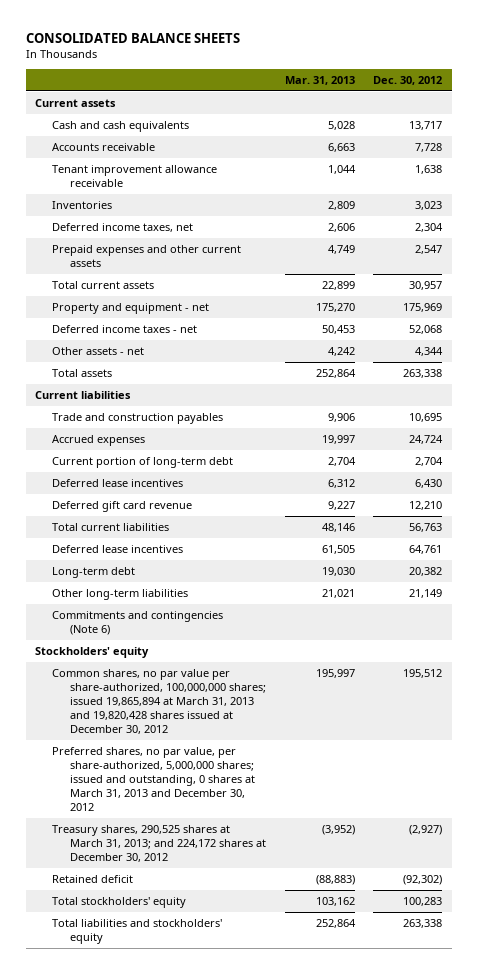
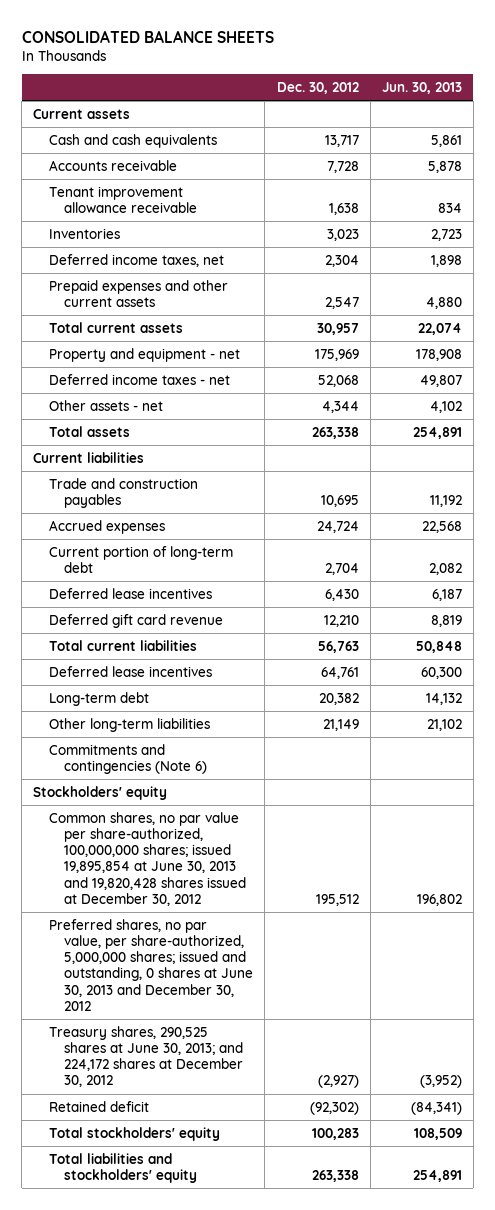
[284,75,355,85] Mar. 31, 2013 -> none
none -> [381,82,462,95] Jun. 30, 2013
[52,668,266,735] Common shares, no par value per share-authorized, 100,000,000 shares; issued 19,865,894 at March 31, 2013 and 19,820,428 shares issued at December 30, 2012 -> [48,811,247,906] Common shares, no par value per share-authorized, 100,000,000 shares; issued 19,895,854 at June 30, 2013 and 19,820,428 shares issued at December 30, 2012
[52,746,255,812] Preferred shares, no par value, per share-authorized, 5,000,000 shares; issued and outstanding, 0 shares at March 31, 2013 and December 30, 2012 -> [48,918,254,1011] Preferred shares, no par value, per share-authorized, 5,000,000 shares; issued and outstanding, 0 shares at June 30, 2013 and December 30, 2012
[52,824,266,862] Treasury shares, 290,525 shares at March 31, 2013; and 224,172 shares at December 30, 2012 -> [48,1025,244,1088] Treasury shares, 290,525 shares at June 30, 2013; and 224,172 shares at December 30, 2012

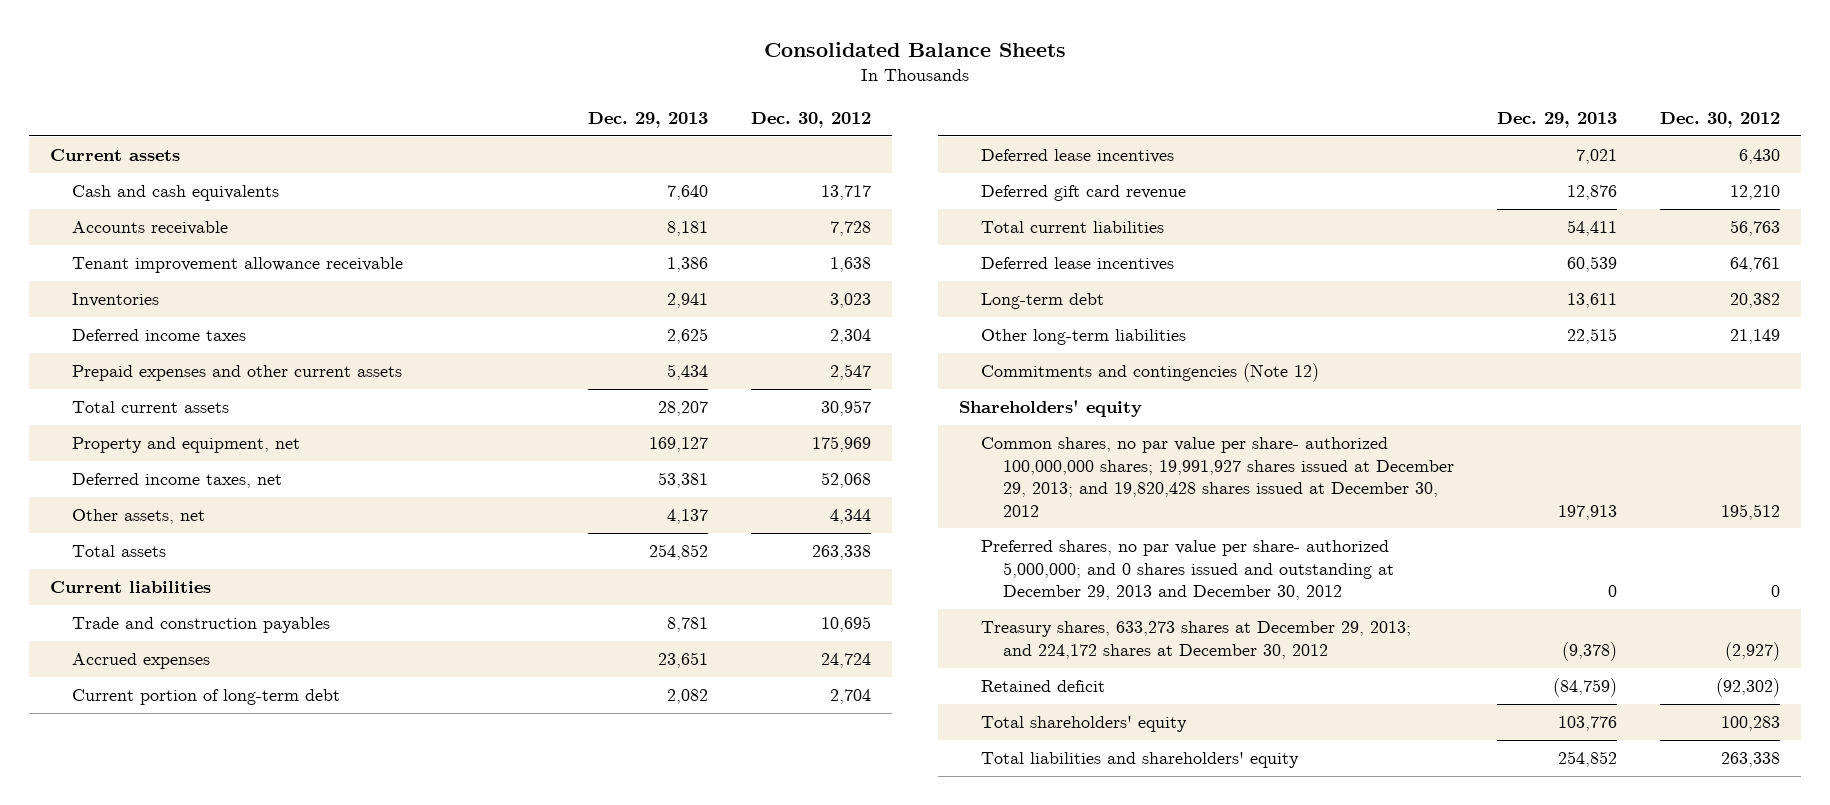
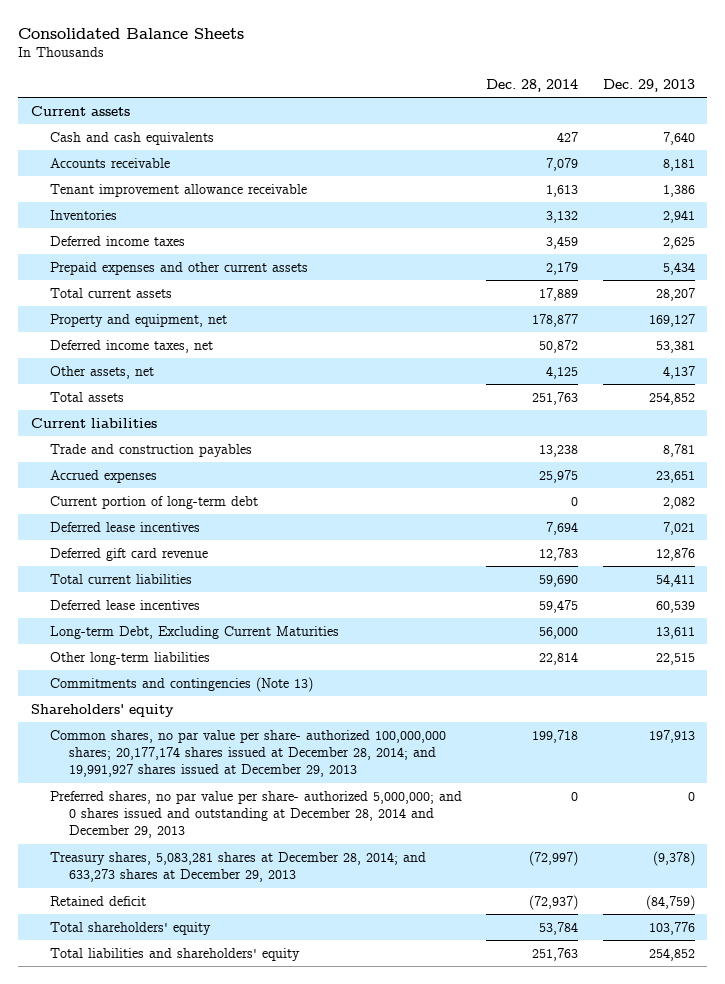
[750,112,871,129] Dec. 30, 2012 -> none
none -> [486,78,579,92] Dec. 28, 2014
[981,293,1105,310] Long-term debt -> [50,625,340,639] Long-term Debt, Excluding Current Maturities
[981,363,1320,383] Commitments and contingencies (Note 12) -> [50,676,314,692] Commitments and contingencies (Note 13)
[981,437,1454,517] Common shares, no par value per share- authorized 100,000,000 shares; 19,991,927 shares issued at December 29, 2013; and 19,820,428 shares issued at December 30, 2012 -> [50,729,447,778] Common shares, no par value per share- authorized 100,000,000 shares; 20,177,174 shares issued at December 28, 2014; and 19,991,927 shares issued at December 29, 2013
[981,540,1394,601] Preferred shares, no par value per share- authorized 5,000,000; and 0 shares issued and outstanding at December 29, 2013 and December 30, 2012 -> [50,790,463,839] Preferred shares, no par value per share- authorized 5,000,000; and 0 shares issued and outstanding at December 28, 2014 and December 29, 2013
[981,621,1412,659] Treasury shares, 633,273 shares at December 29, 2013; and 224,172 shares at December 30, 2012 -> [50,851,427,883] Treasury shares, 5,083,281 shares at December 28, 2014; and 633,273 shares at December 29, 2013

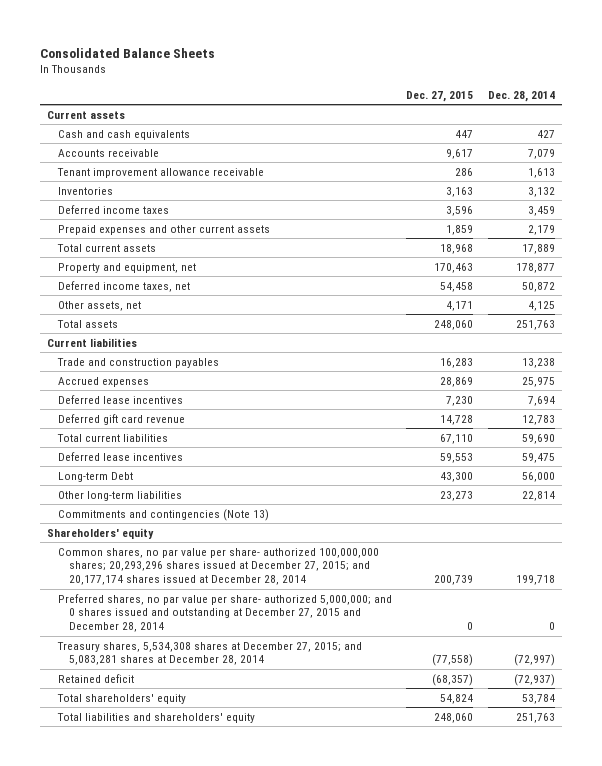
[602,78,695,92] Dec. 29, 2013 -> none
none -> [406,90,474,102] Dec. 27, 2015
[50,495,259,509] Current portion of long-term debt -> none
[50,625,340,639] Long-term Debt, Excluding Current Maturities -> [57,471,133,482] Long-term Debt
[50,729,447,778] Common shares, no par value per share- authorized 100,000,000 shares; 20,177,174 shares issued at December 28, 2014; and 19,991,927 shares issued at December 29, 2013 -> [57,547,379,586] Common shares, no par value per share- authorized 100,000,000 shares; 20,293,296 shares issued at December 27, 2015; and 20,177,174 shares issued at December 28, 2014
[50,790,463,839] Preferred shares, no par value per share- authorized 5,000,000; and 0 shares issued and outstanding at December 28, 2014 and December 29, 2013 -> [57,593,392,633] Preferred shares, no par value per share- authorized 5,000,000; and 0 shares issued and outstanding at December 27, 2015 and December 28, 2014
[50,851,427,883] Treasury shares, 5,083,281 shares at December 28, 2014; and 633,273 shares at December 29, 2013 -> [56,641,362,666] Treasury shares, 5,534,308 shares at December 27, 2015; and 5,083,281 shares at December 28, 2014

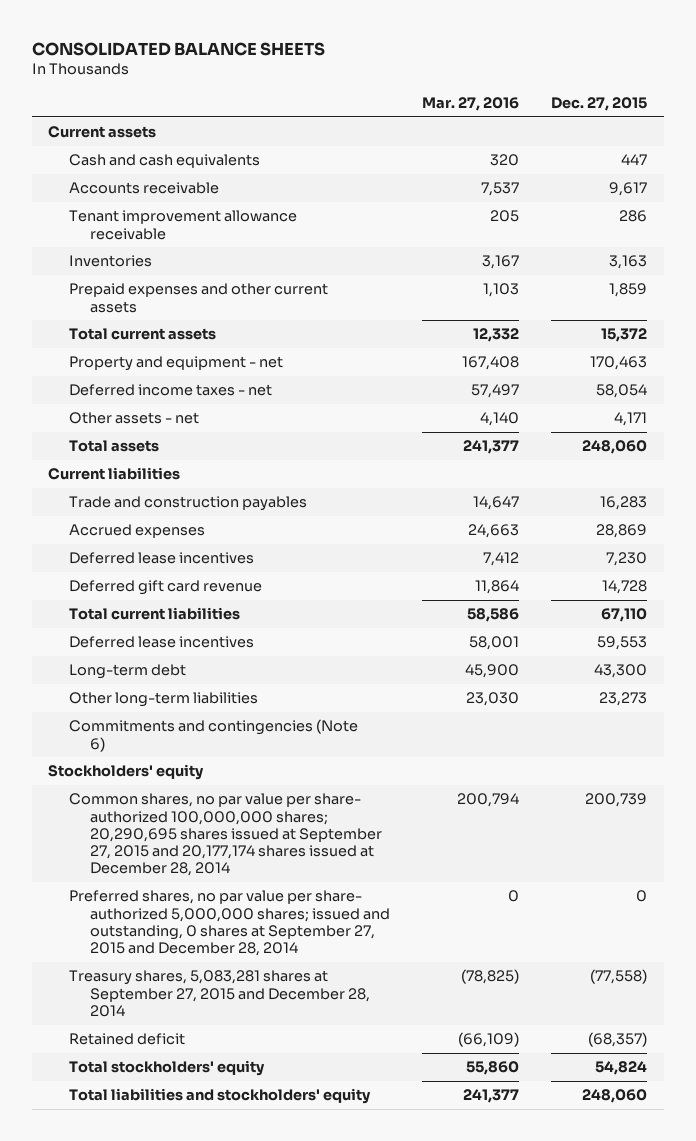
[39,47,215,58] Consolidated Balance Sheets -> [32,41,326,56] CONSOLIDATED BALANCE SHEETS
[487,90,555,102] Dec. 28, 2014 -> none
none -> [421,96,519,111] Mar. 27, 2016
[57,204,169,214] Deferred income taxes -> none
[440,243,474,254] 18,968 -> [601,328,648,343] 15,372
[57,262,196,273] Property and equipment, net -> [69,356,284,372] Property and equipment - net
[57,280,190,292] Deferred income taxes, net -> [69,384,273,397] Deferred income taxes - net
[440,281,474,292] 54,458 -> [596,384,648,399] 58,054
[57,300,141,311] Other assets, net -> [69,412,200,425] Other assets - net
[57,471,133,482] Long-term Debt -> [69,664,187,680] Long-term debt
[57,508,269,521] Commitments and contingencies (Note 13) -> [69,719,359,752] Commitments and contingencies (Note 6)
[46,527,154,539] Shareholders' equity -> [48,764,205,781] Stockholders' equity
[57,547,379,586] Common shares, no par value per share- authorized 100,000,000 shares; 20,293,296 shares issued at December 27, 2015; and 20,177,174 shares issued at December 28, 2014 -> [69,793,382,877] Common shares, no par value per share- authorized 100,000,000 shares; 20,290,695 shares issued at September 27, 2015 and 20,177,174 shares issued at December 28, 2014
[57,593,392,633] Preferred shares, no par value per share- authorized 5,000,000; and 0 shares issued and outstanding at December 27, 2015 and December 28, 2014 -> [69,890,390,957] Preferred shares, no par value per share- authorized 5,000,000 shares; issued and outstanding, 0 shares at September 27, 2015 and December 28, 2014
[56,641,362,666] Treasury shares, 5,534,308 shares at December 27, 2015; and 5,083,281 shares at December 28, 2014 -> [69,970,370,1017] Treasury shares, 5,083,281 shares at September 27, 2015 and December 28, 2014
[56,693,186,704] Total shareholders' equity -> [69,1060,266,1077] Total stockholders' equity
[56,712,255,723] Total liabilities and shareholders' equity -> [69,1088,372,1105] Total liabilities and stockholders' equity

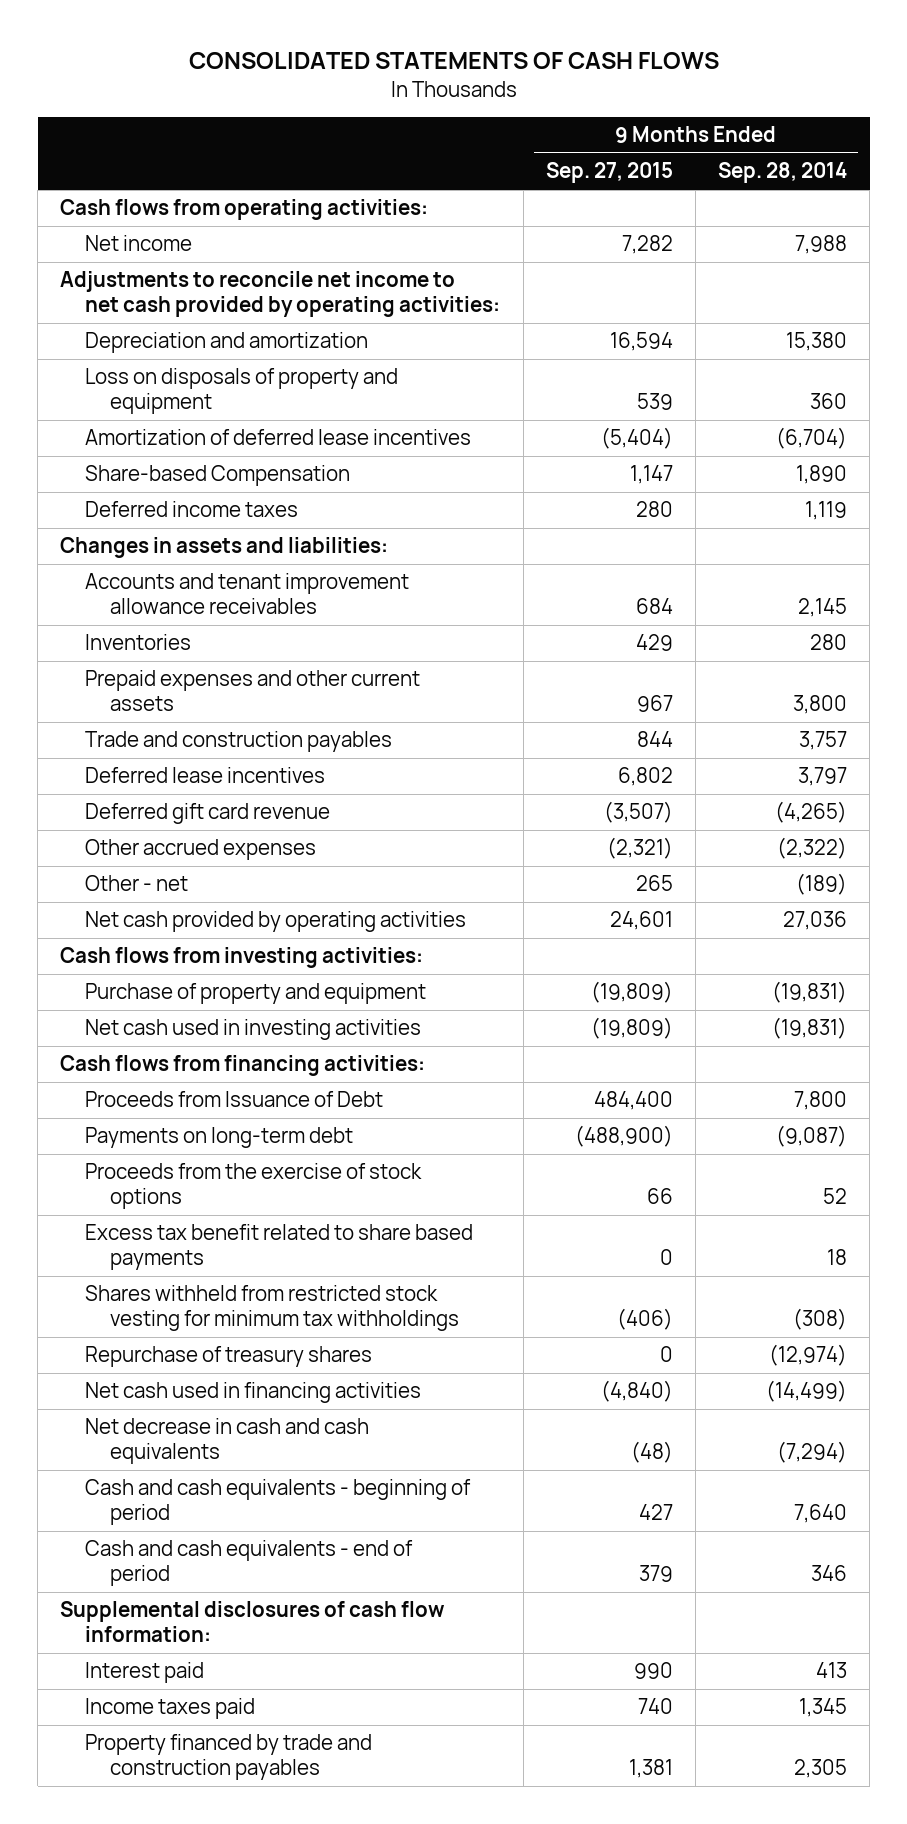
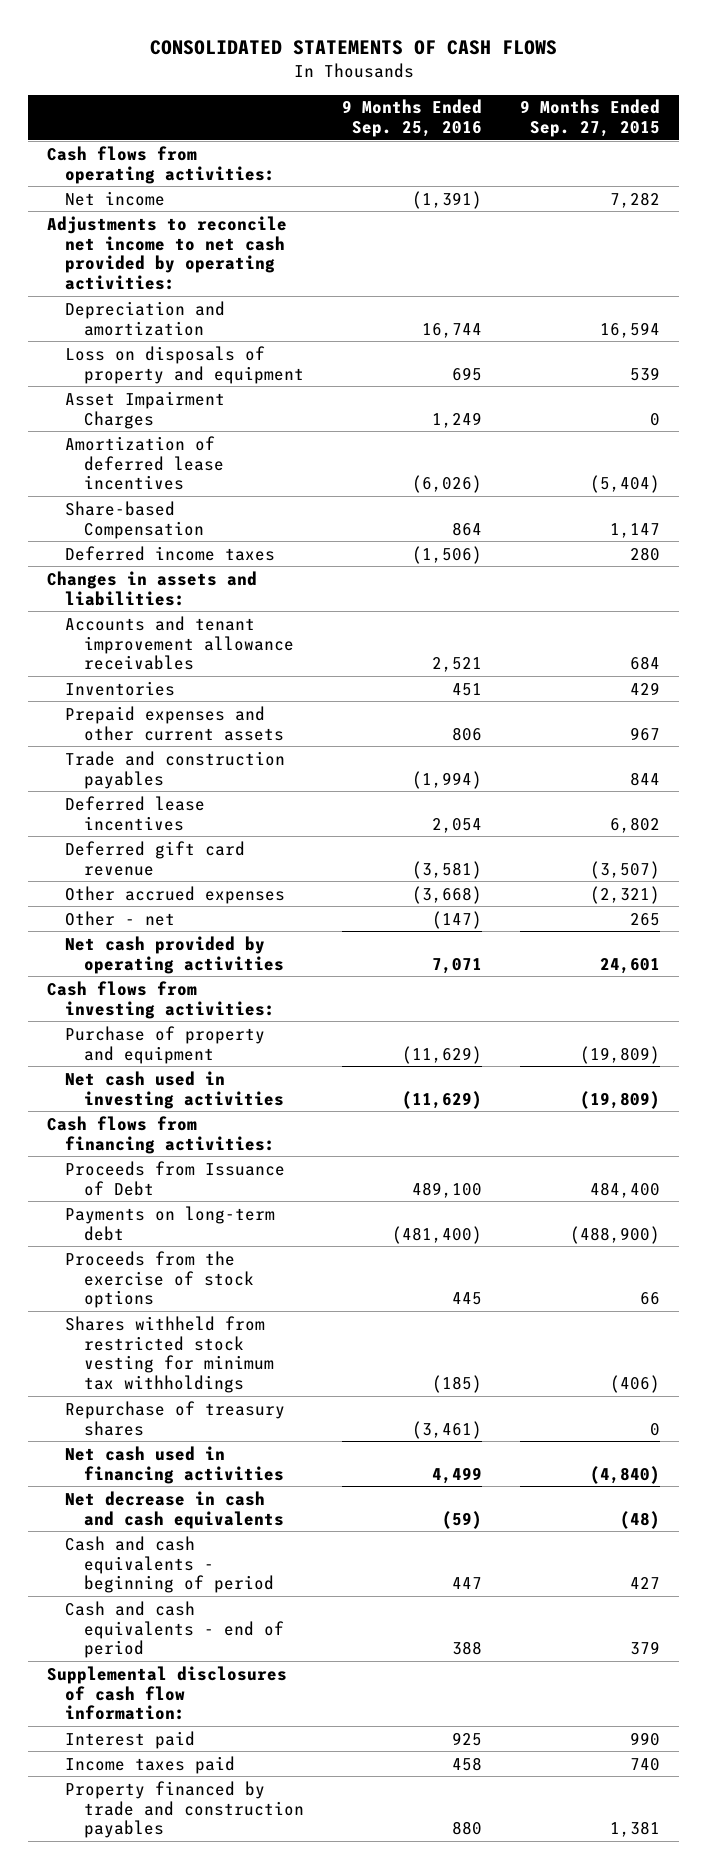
[718,162,848,184] Sep. 28, 2014 -> none
none -> [342,99,483,138] 9 Months Ended Sep. 25, 2016
none -> [65,390,226,429] Asset Impairment Charges
[85,1224,474,1271] Excess tax benefit related to share based payments -> none

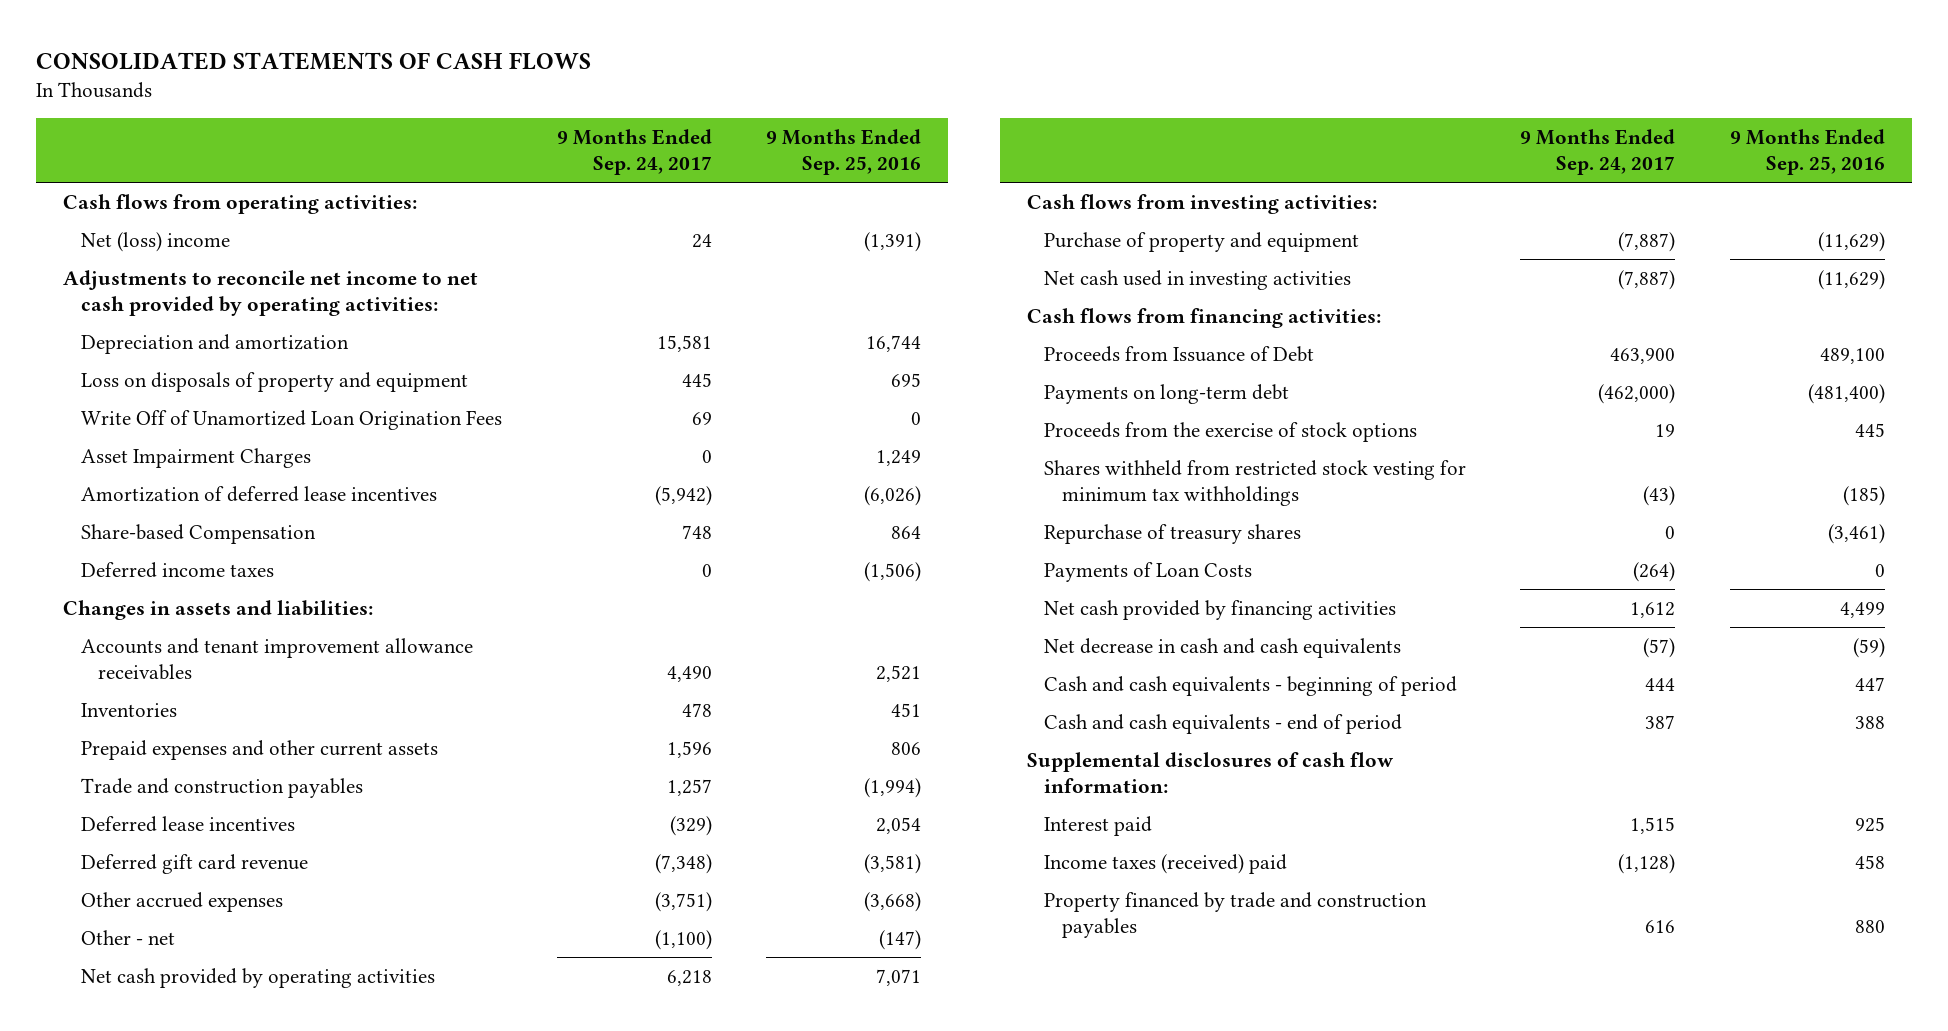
[520,99,661,138] 9 Months Ended Sep. 27, 2015 -> none
none -> [556,128,712,176] 9 Months Ended Sep. 24, 2017
[65,190,166,206] Net income -> [80,231,230,252] Net (loss) income
none -> [80,409,502,430] Write Off of Unamortized Loan Origination Fees
none -> [1044,561,1253,582] Payments of Loan Costs
[65,1445,284,1484] Net cash used in financing activities -> [1044,599,1397,620] Net cash provided by financing activities
[65,1755,236,1774] Income taxes paid -> [1044,853,1288,874] Income taxes (received) paid

